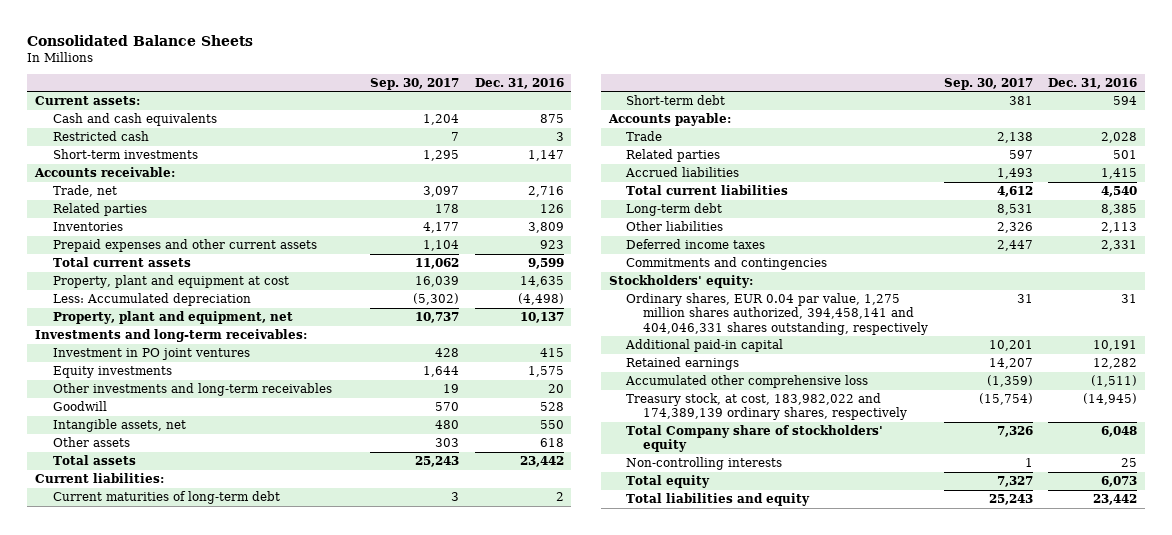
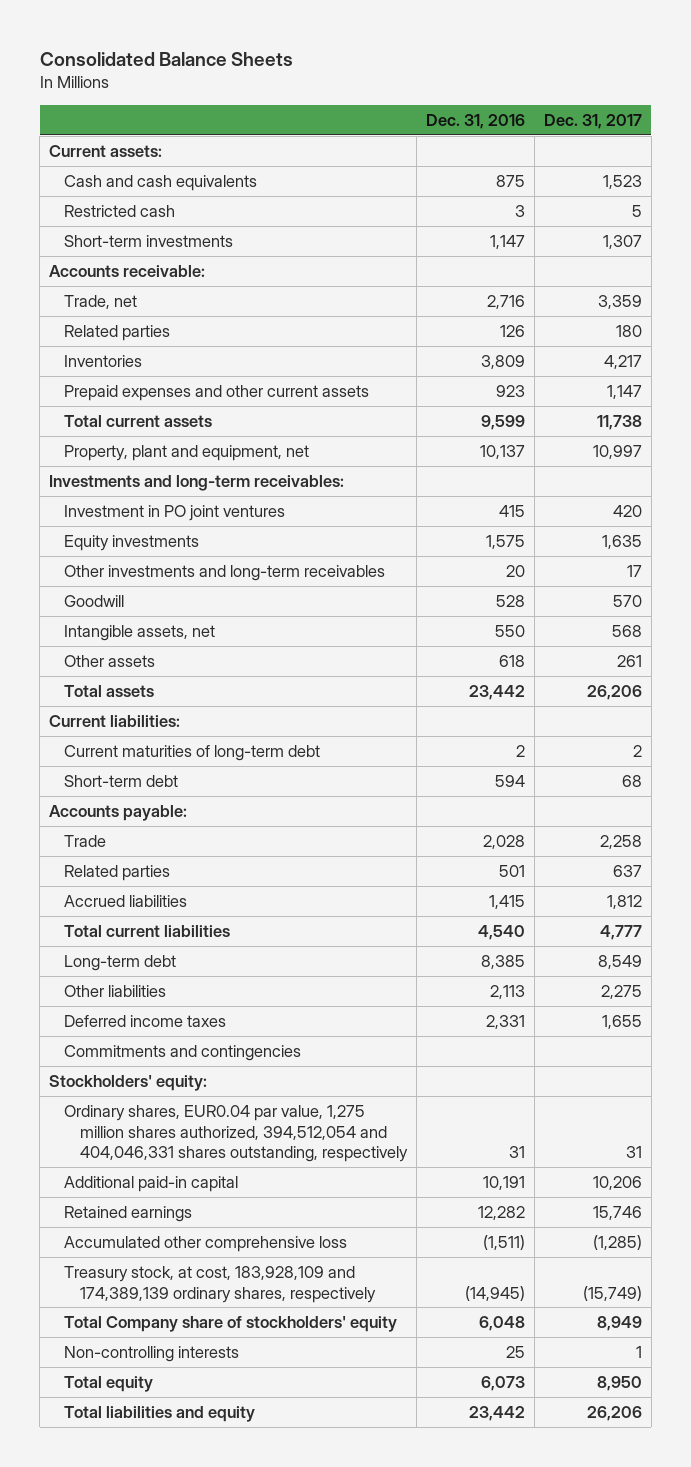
[370,77,460,90] Sep. 30, 2017 -> none
none -> [543,113,642,129] Dec. 31, 2017
[52,275,289,289] Property, plant and equipment at cost -> none
[52,293,251,307] Less: Accumulated depreciation -> none
[625,293,929,335] Ordinary shares, EUR 0.04 par value, 1,275 million shares authorized, 394,458,141 and 404,046,331 shares outstanding, respectively -> [64,1105,408,1163] Ordinary shares, EUR0.04 par value, 1,275 million shares authorized, 394,512,054 and 404,046,331 shares outstanding, respectively
[625,393,908,421] Treasury stock, at cost, 183,982,022 and 174,389,139 ordinary shares, respectively -> [64,1266,376,1303] Treasury stock, at cost, 183,928,109 and 174,389,139 ordinary shares, respectively

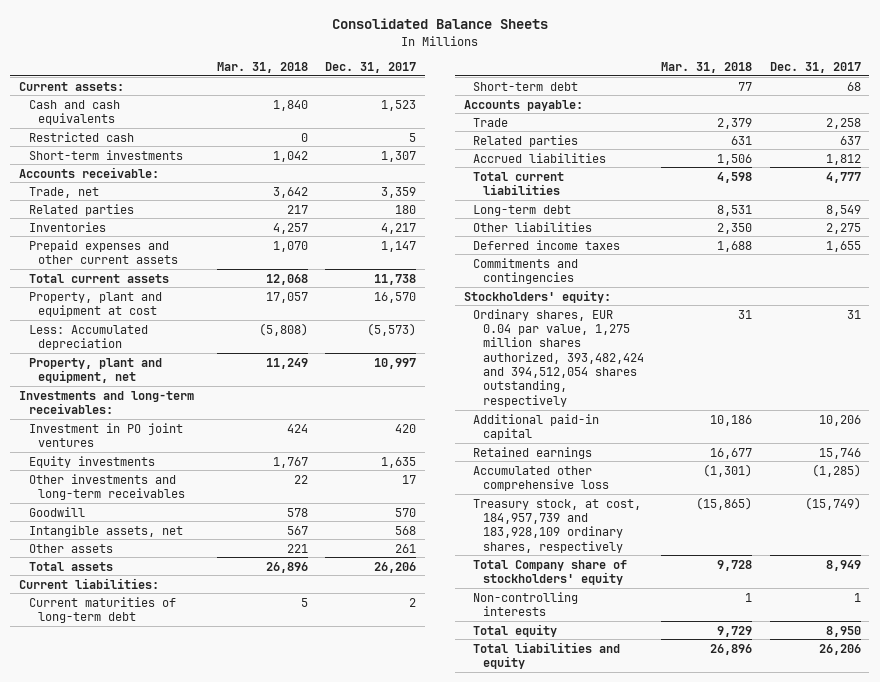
[425,113,525,129] Dec. 31, 2016 -> none
none -> [216,62,308,74] Mar. 31, 2018
none -> [28,291,162,317] Property, plant and equipment at cost
none -> [28,324,148,350] Less: Accumulated depreciation
[64,1105,408,1163] Ordinary shares, EUR0.04 par value, 1,275 million shares authorized, 394,512,054 and 404,046,331 shares outstanding, respectively -> [473,308,644,407] Ordinary shares, EUR 0.04 par value, 1,275 million shares authorized, 393,482,424 and 394,512,054 shares outstanding, respectively
[64,1266,376,1303] Treasury stock, at cost, 183,928,109 and 174,389,139 ordinary shares, respectively -> [473,498,642,553] Treasury stock, at cost, 184,957,739 and 183,928,109 ordinary shares, respectively

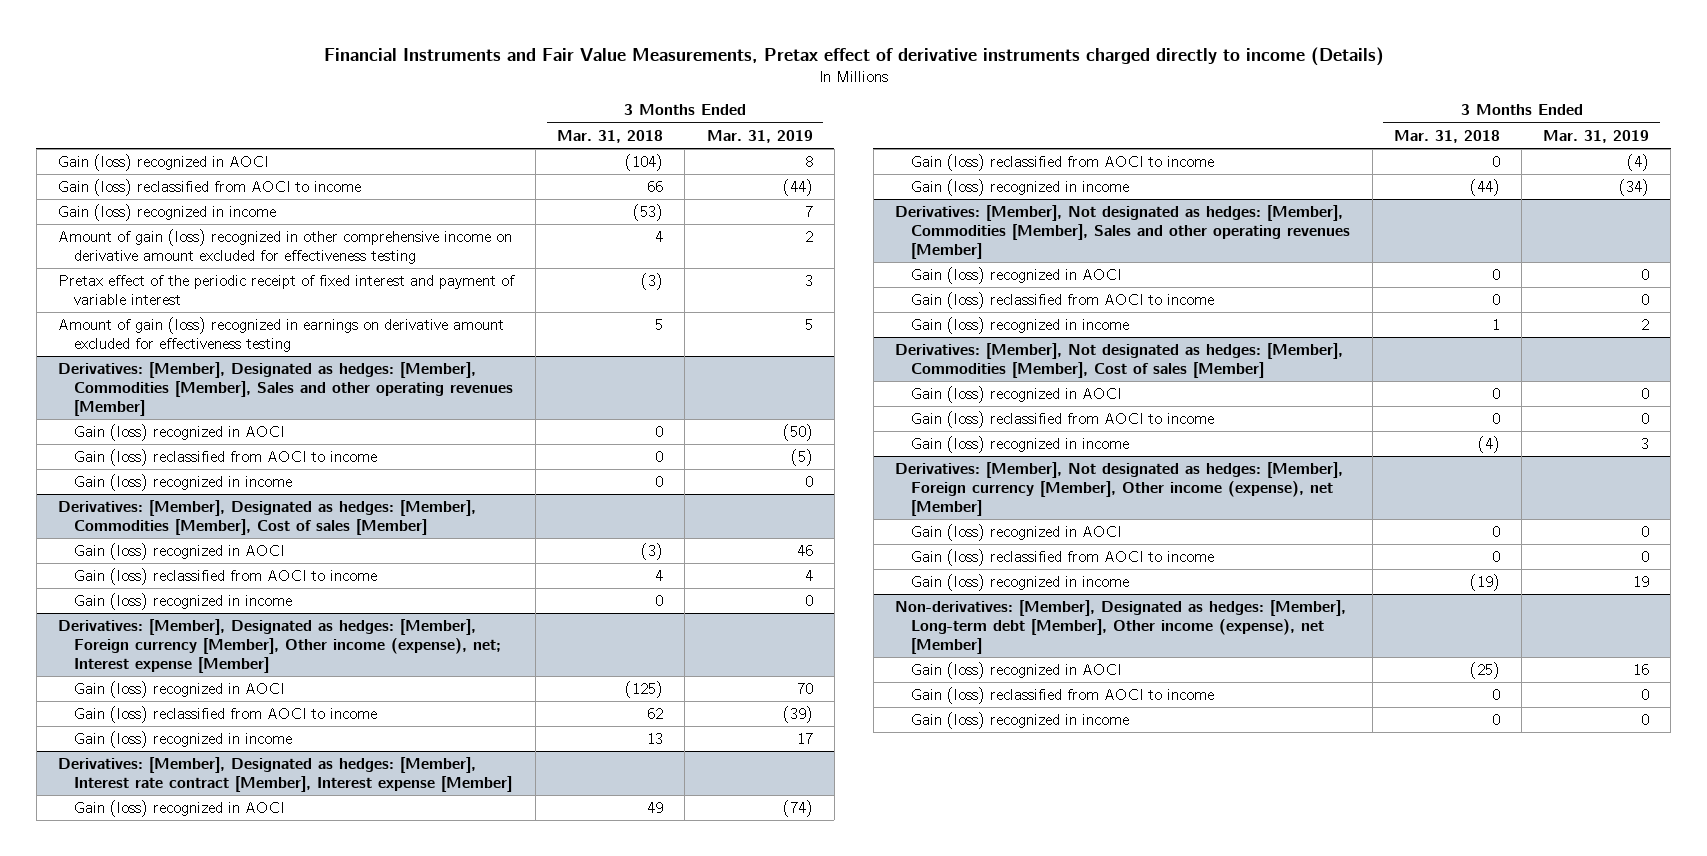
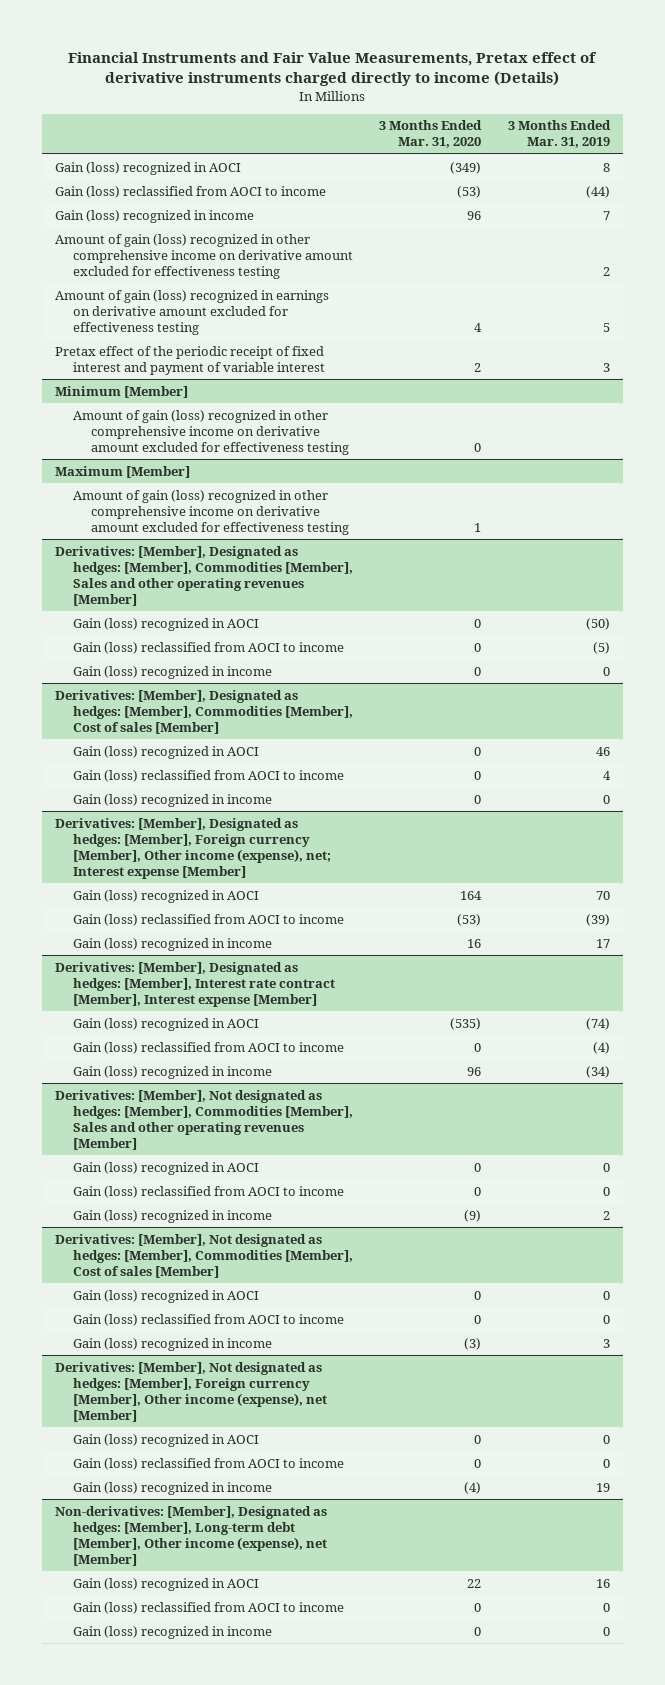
[557,129,664,143] Mar. 31, 2018 -> none
none -> [379,120,483,149] 3 Months Ended Mar. 31, 2020
[58,275,516,305] Pretax effect of the periodic receipt of fixed interest and payment of variable interest -> [55,345,326,375] Pretax effect of the periodic receipt of fixed interest and payment of variable interest
none -> [55,385,189,398] Minimum [Member]
none -> [73,409,350,455] Amount of gain (loss) recognized in other comprehensive income on derivative amount excluded for effectiveness testing
none -> [55,465,191,478] Maximum [Member]
none -> [73,489,350,535] Amount of gain (loss) recognized in other comprehensive income on derivative amount excluded for effectiveness testing

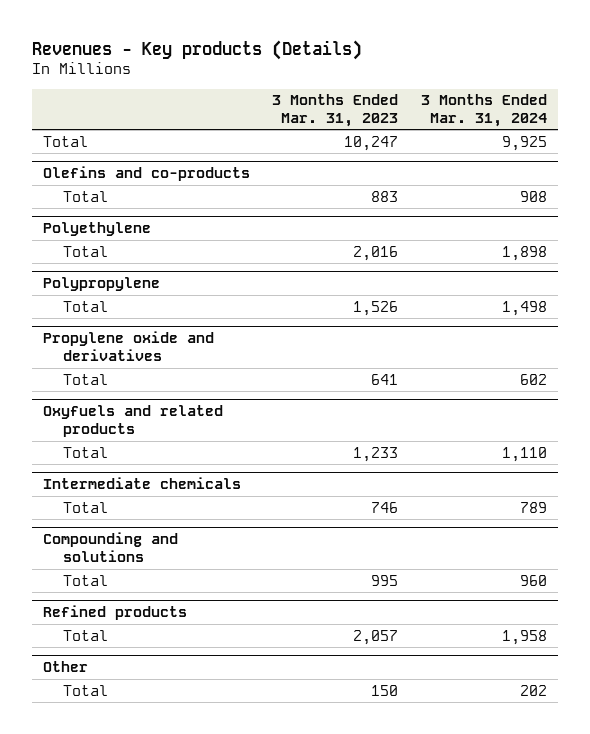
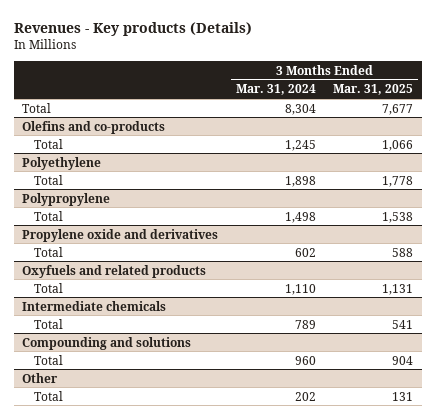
[272,94,399,127] 3 Months Ended Mar. 31, 2023 -> none
none -> [333,84,414,96] Mar. 31, 2025
[501,135,547,151] 9,925 -> [284,103,316,115] 8,304
[519,190,547,202] 908 -> [284,139,316,151] 1,245
[43,605,188,621] Refined products -> none
[62,629,108,641] Total -> none

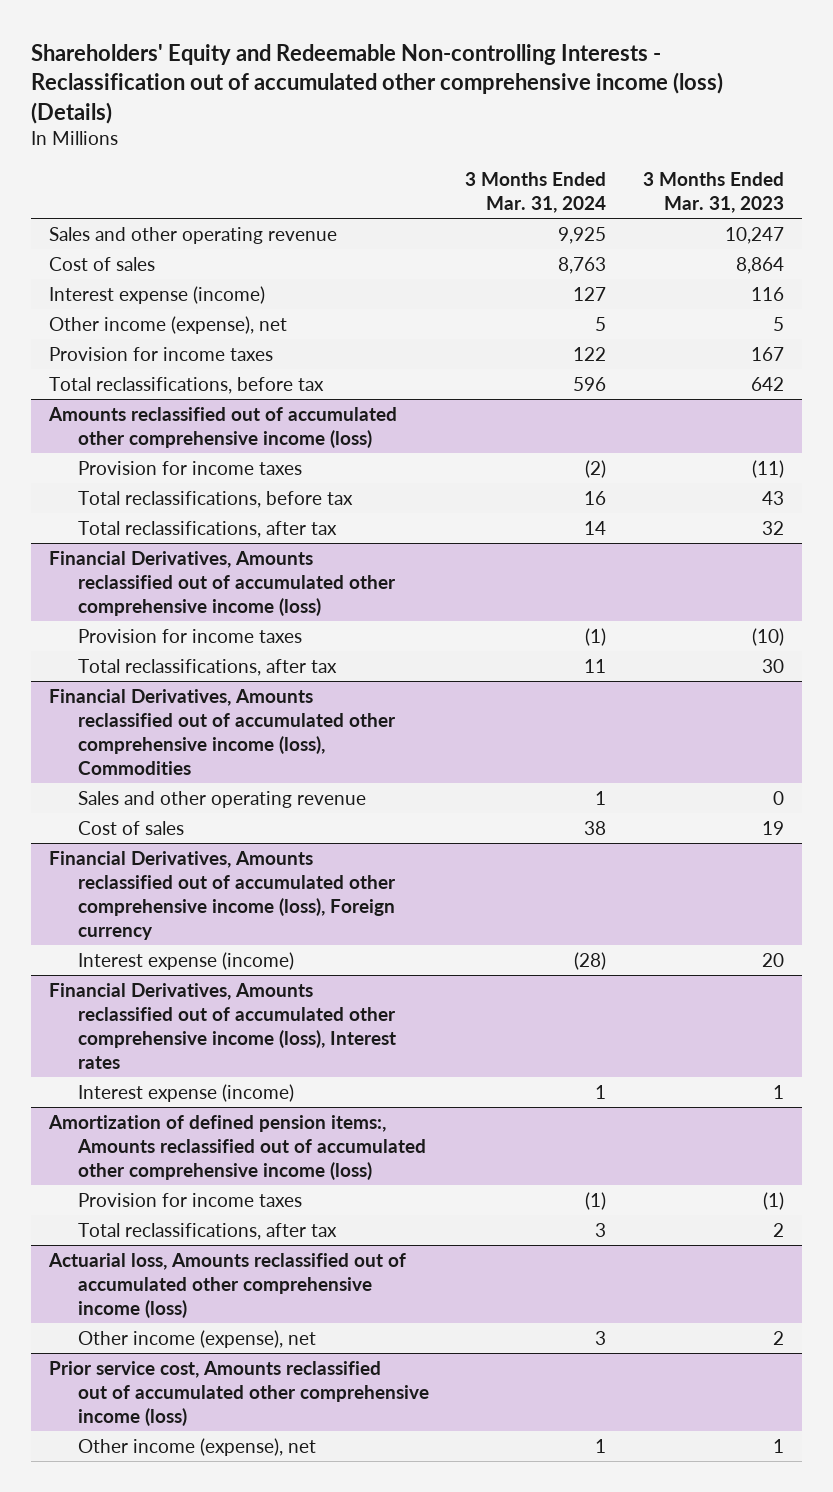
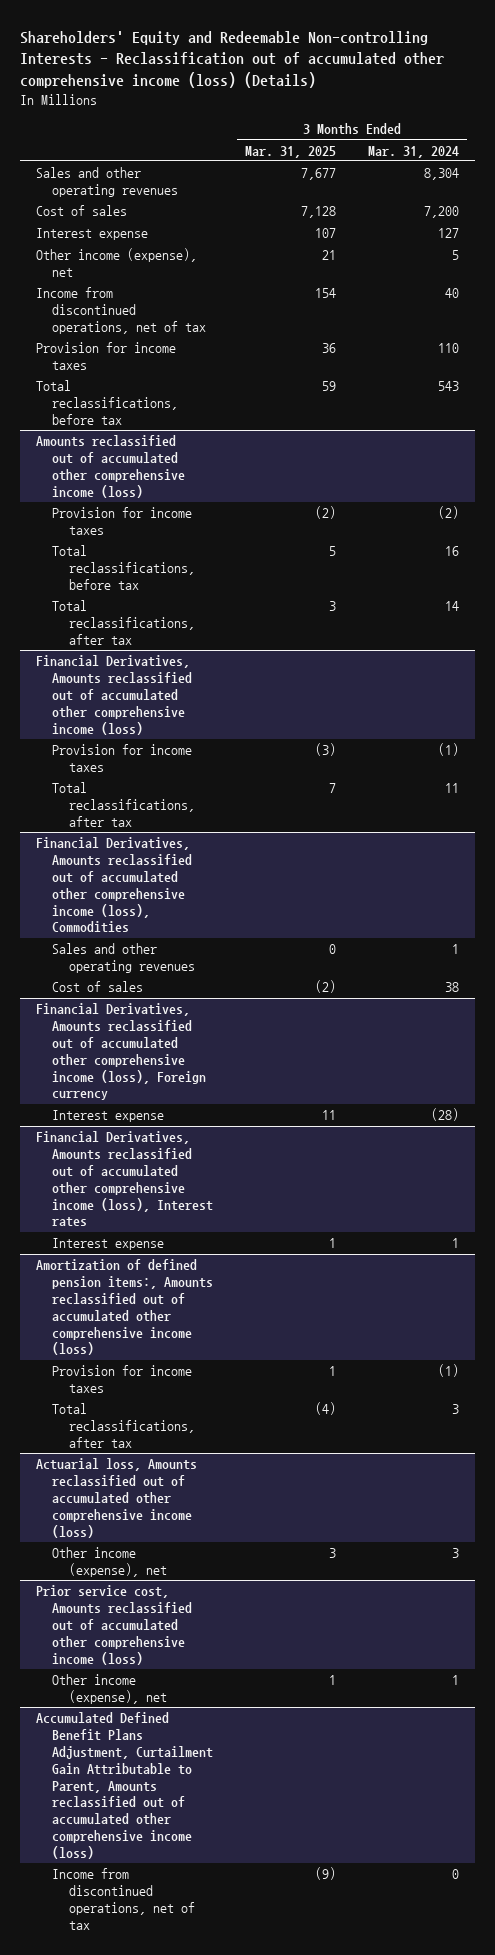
[642,172,784,214] 3 Months Ended Mar. 31, 2023 -> none
none -> [245,145,337,158] Mar. 31, 2025
[49,226,338,244] Sales and other operating revenue -> [35,167,179,198] Sales and other operating revenues
[558,226,607,244] 9,925 -> [424,168,460,181] 8,304
[558,256,607,274] 8,763 -> [424,206,460,219] 7,200
[49,285,266,304] Interest expense (income) -> [35,228,148,241] Interest expense
none -> [35,287,207,334] Income from discontinued operations, net of tax
[573,346,607,361] 122 -> [438,343,460,354] 110
[573,376,607,391] 596 -> [438,381,460,392] 543
[78,790,367,808] Sales and other operating revenue -> [52,943,196,974] Sales and other operating revenues
[78,951,295,970] Interest expense (income) -> [52,1110,165,1123] Interest expense
[78,1083,295,1102] Interest expense (income) -> [52,1238,165,1251] Interest expense
none -> [35,1712,214,1859] Accumulated Defined Benefit Plans Adjustment, Curtailment Gain Attributable to Parent, Amounts reclassified out of accumulated other comprehensive income (loss)
none -> [52,1868,196,1930] Income from discontinued operations, net of tax

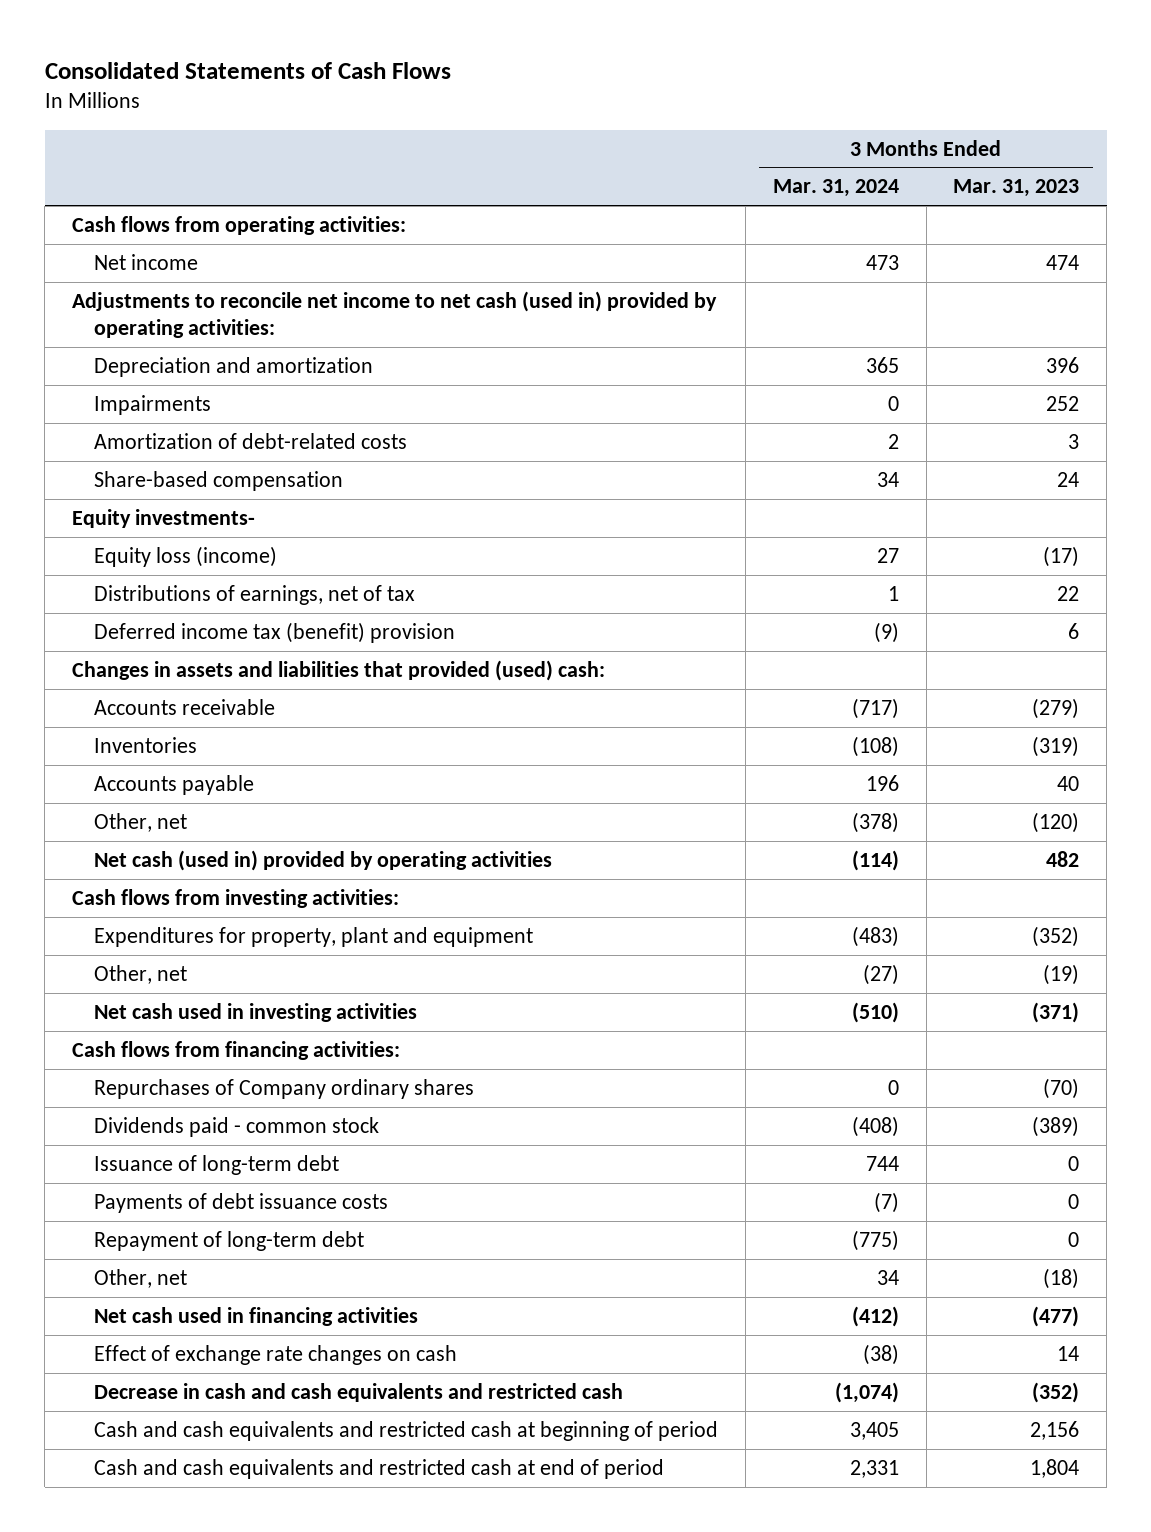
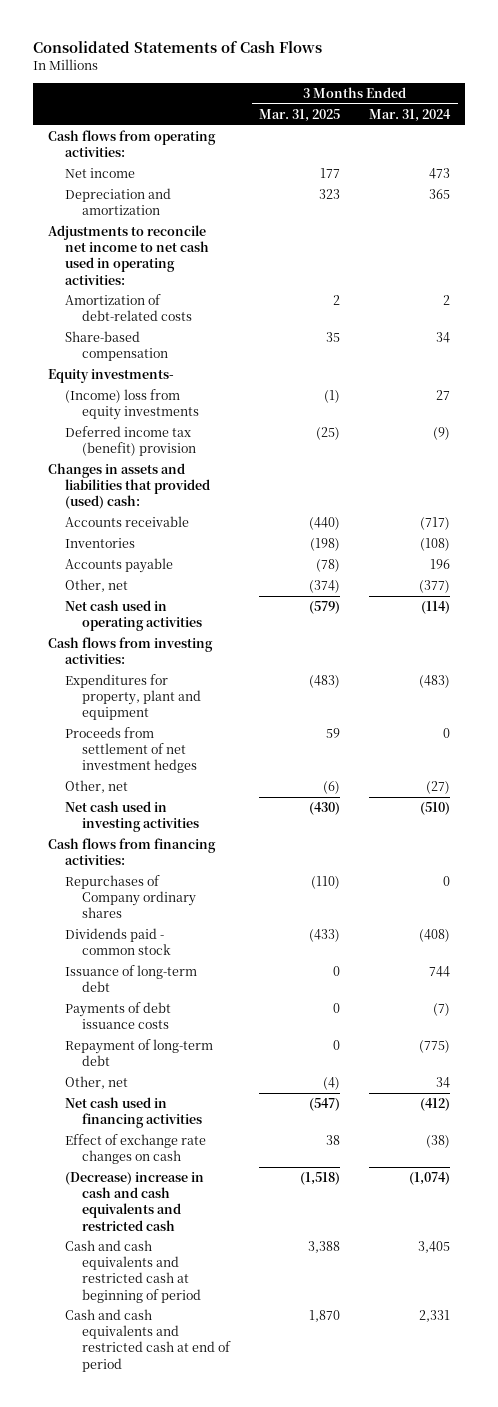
[953,179,1080,198] Mar. 31, 2023 -> none
none -> [258,108,340,122] Mar. 31, 2025
[71,290,717,339] Adjustments to reconcile net income to net cash (used in) provided by operating activities: -> none
[94,394,212,415] Impairments -> none
none -> [47,225,209,285] Adjustments to reconcile net income to net cash used in operating activities:
[94,584,416,605] Distributions of earnings, net of tax -> none
[94,545,278,567] Equity loss (income) -> [64,389,199,421] (Income) loss from equity investments
[851,811,899,833] (378) -> [419,580,451,594] (377)
[94,849,553,871] Net cash (used in) provided by operating activities -> [64,600,202,632] Net cash used in operating activities
none -> [64,727,197,774] Proceeds from settlement of net investment hedges
[94,1382,624,1402] Decrease in cash and cash equivalents and restricted cash -> [64,1172,204,1231] (Decrease) increase in cash and cash equivalents and restricted cash

